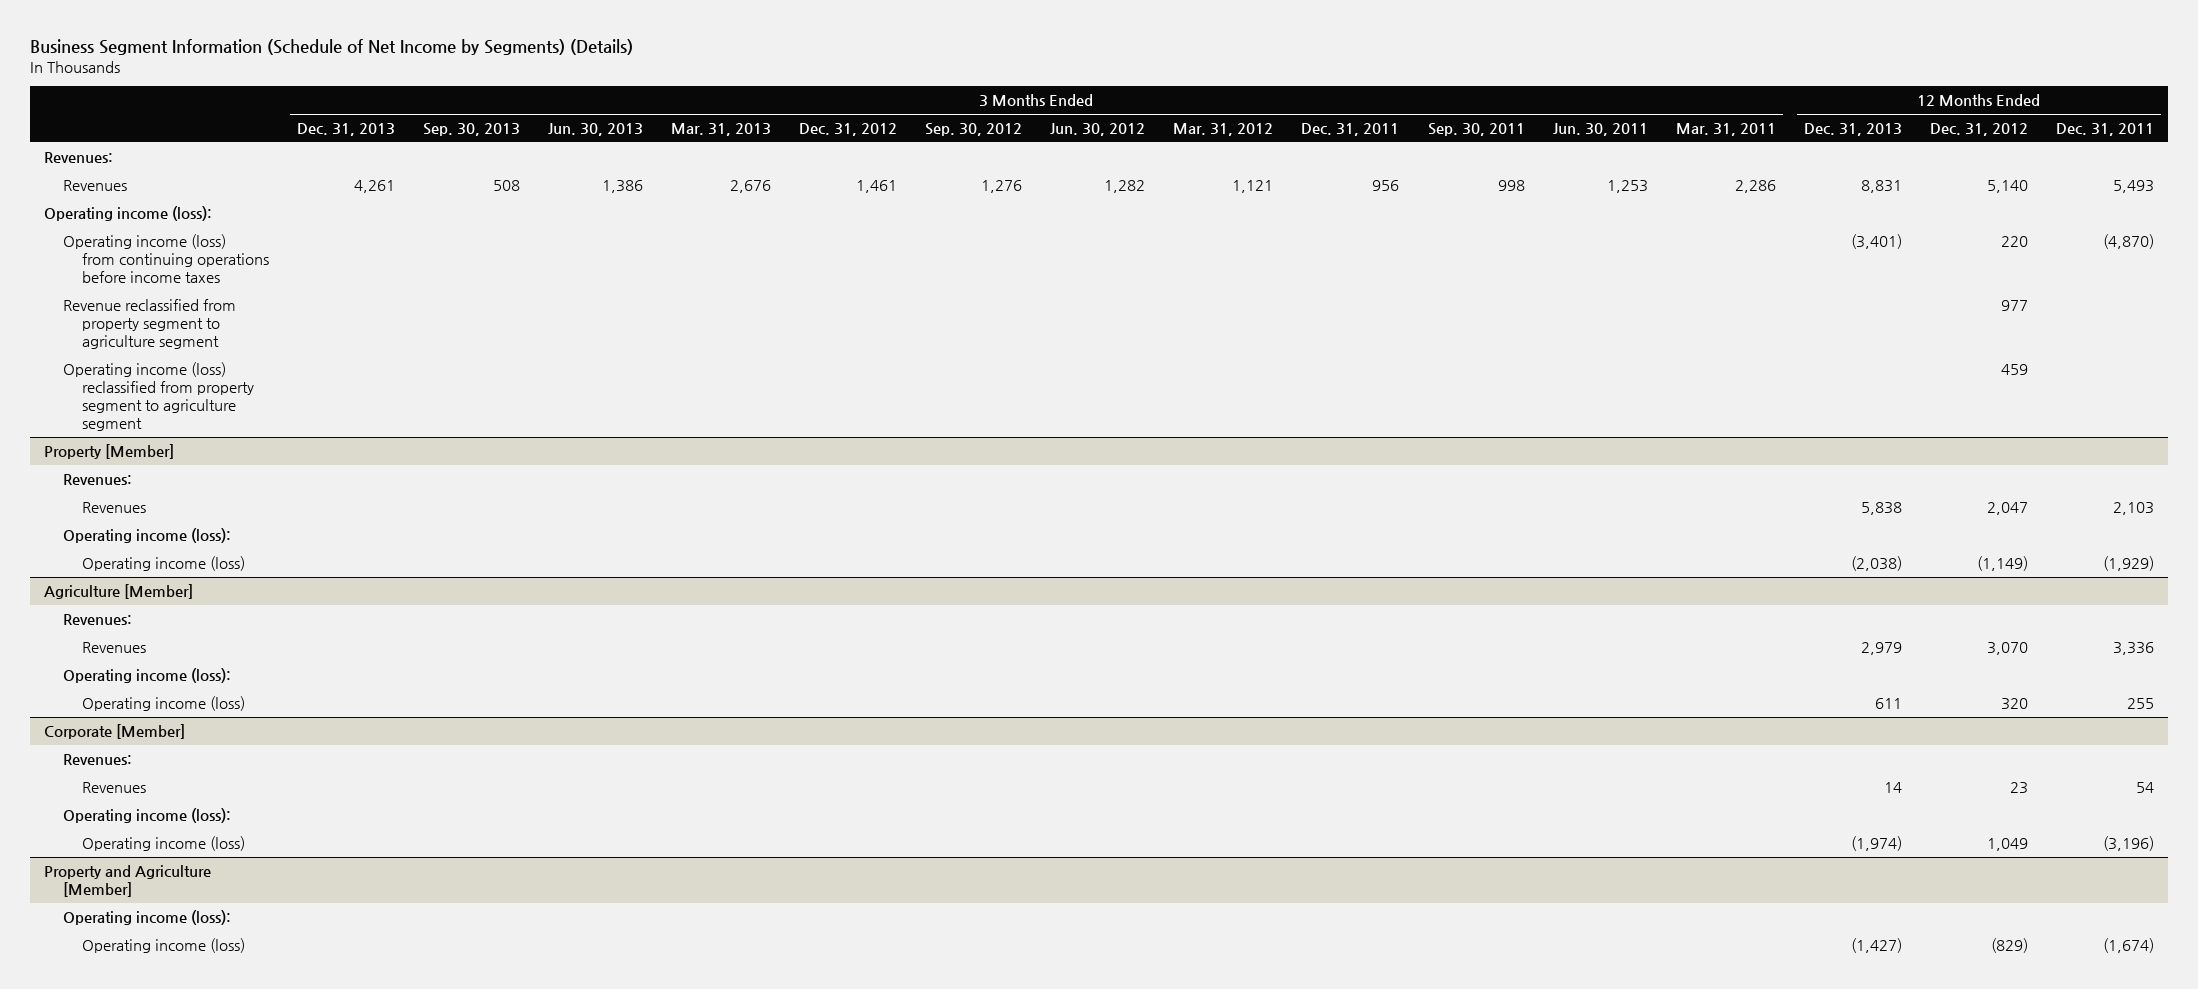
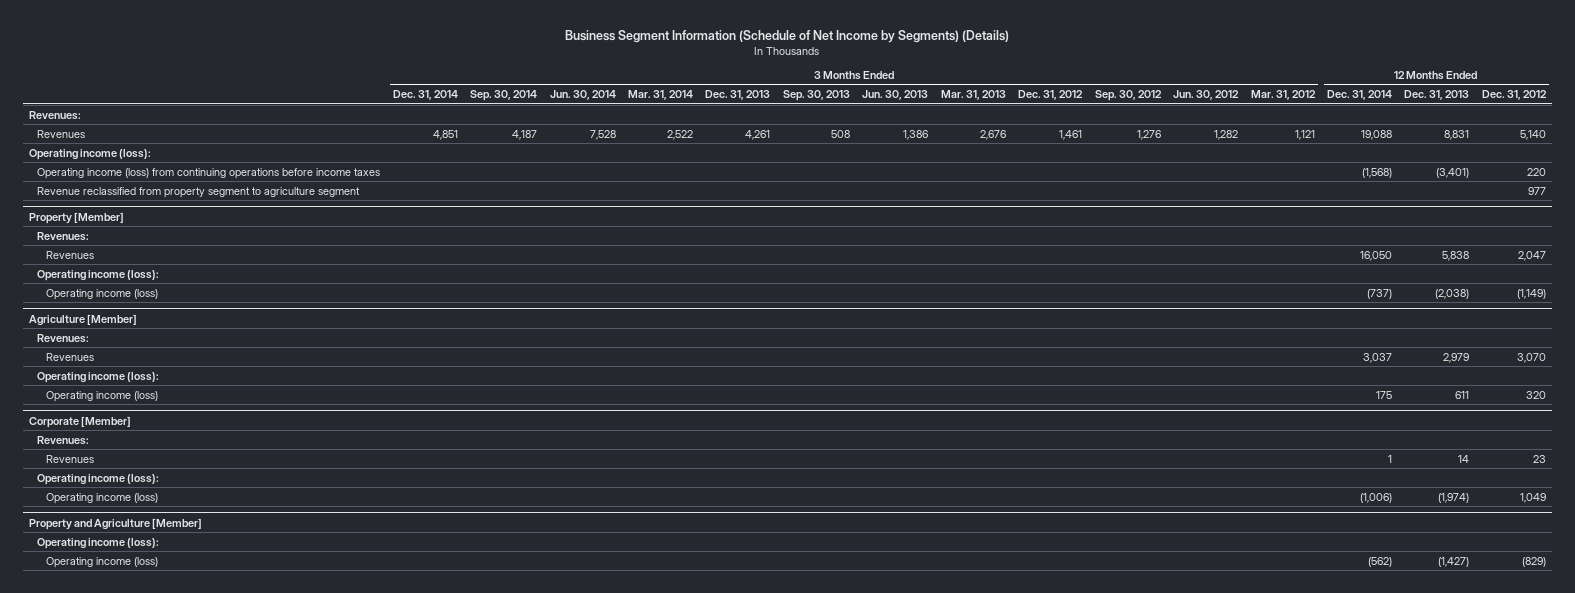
[1301,123,1400,137] Dec. 31, 2011 -> none
[1427,123,1525,137] Sep. 30, 2011 -> none
[1552,123,1648,137] Jun. 30, 2011 -> none
[1675,123,1776,137] Mar. 31, 2011 -> none
[2056,123,2155,137] Dec. 31, 2011 -> none
none -> [392,90,458,101] Dec. 31, 2014
none -> [470,90,538,102] Sep. 30, 2014
none -> [549,90,616,101] Jun. 30, 2014
none -> [628,90,694,101] Mar. 31, 2014
none -> [1327,90,1393,101] Dec. 31, 2014
[62,361,254,432] Operating income (loss) reclassified from property segment to agriculture segment -> none

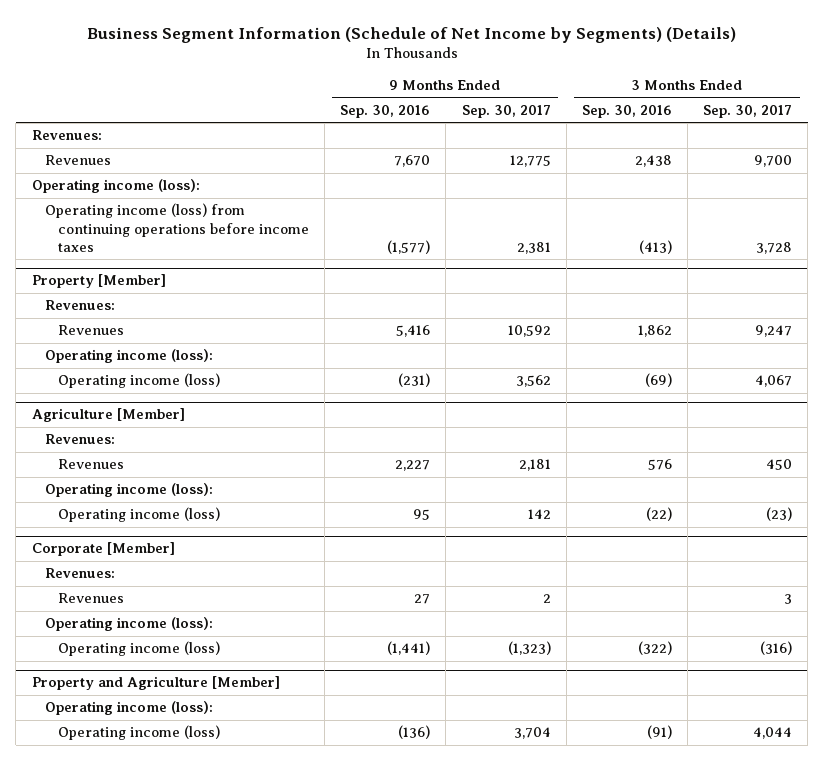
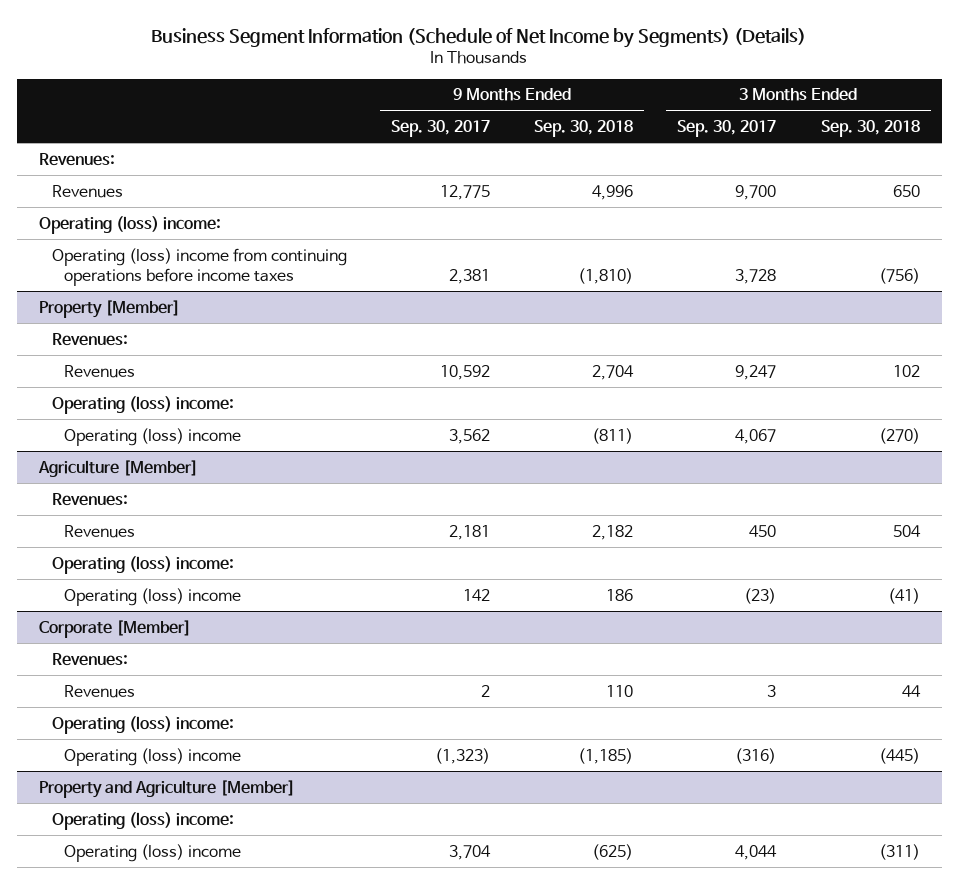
[340,105,431,119] Sep. 30, 2016 -> none
[581,105,672,119] Sep. 30, 2016 -> none
none -> [534,120,634,138] Sep. 30, 2018
none -> [820,120,920,138] Sep. 30, 2018
[31,179,200,194] Operating income (loss): -> [39,215,222,234] Operating (loss) income:
[44,203,310,252] Operating income (loss) from continuing operations before income taxes -> [51,247,347,286] Operating (loss) income from continuing operations before income taxes
[44,349,213,364] Operating income (loss): -> [51,395,234,414] Operating (loss) income:
[58,373,221,389] Operating income (loss) -> [64,427,242,446] Operating (loss) income
[44,483,213,498] Operating income (loss): -> [51,555,234,574] Operating (loss) income:
[58,507,221,523] Operating income (loss) -> [64,587,242,606] Operating (loss) income
[44,617,213,632] Operating income (loss): -> [51,715,234,734] Operating (loss) income:
[58,641,221,657] Operating income (loss) -> [64,747,242,766] Operating (loss) income
[44,701,213,716] Operating income (loss): -> [51,811,234,830] Operating (loss) income:
[58,725,221,741] Operating income (loss) -> [64,843,242,862] Operating (loss) income

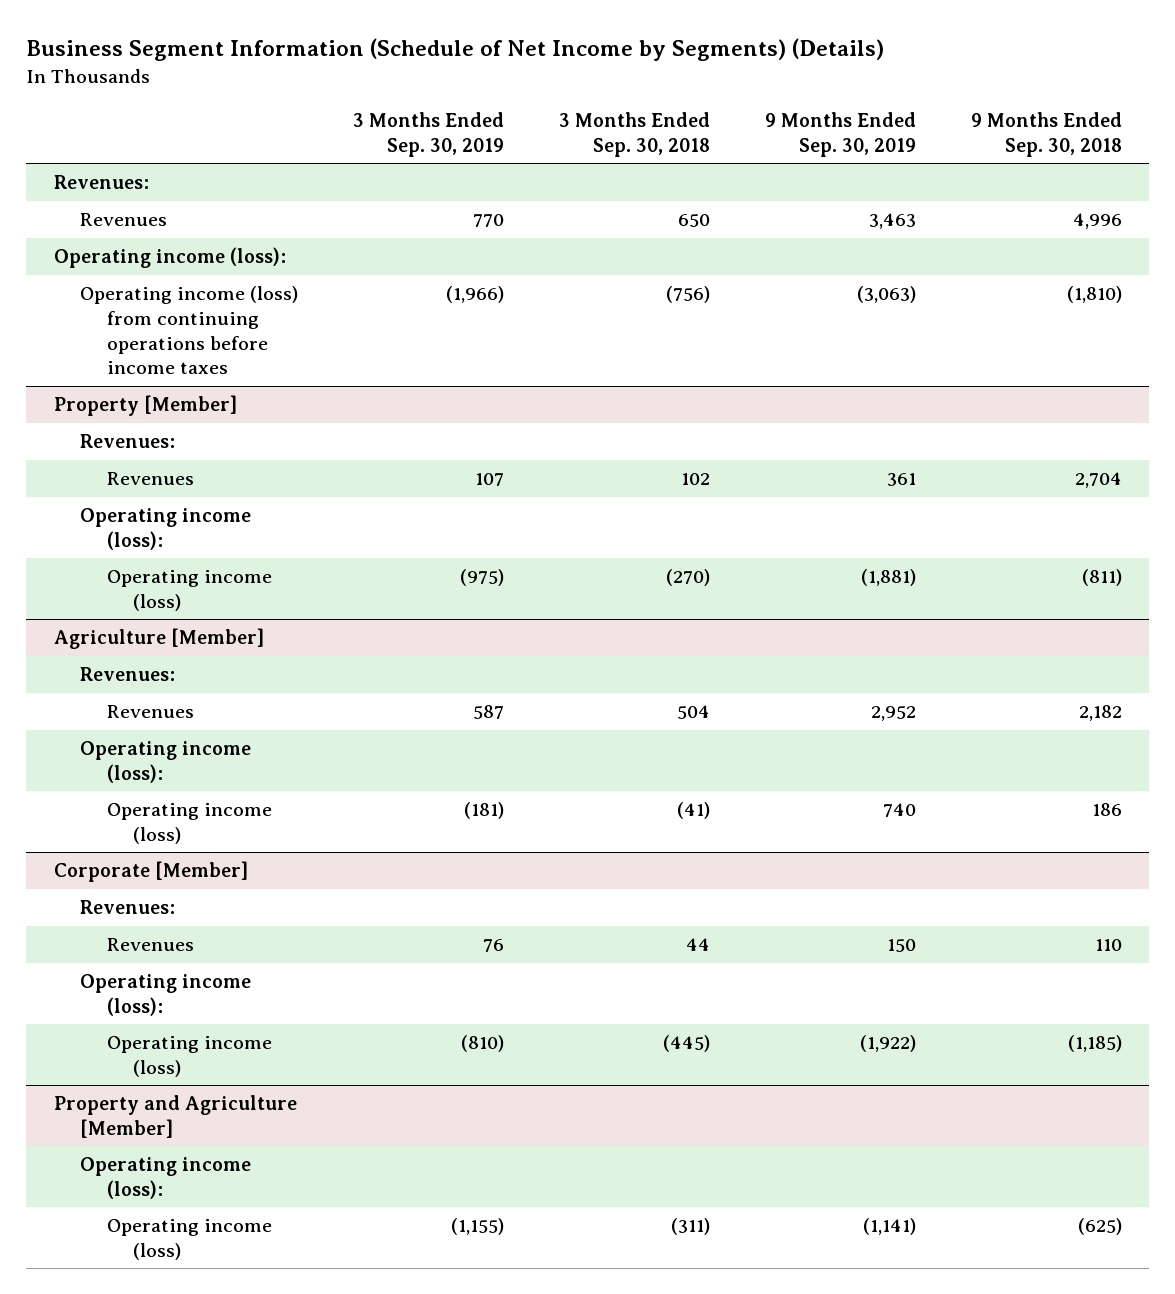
[390,120,490,138] Sep. 30, 2017 -> none
[677,120,777,138] Sep. 30, 2017 -> none
none -> [353,111,505,157] 3 Months Ended Sep. 30, 2019
none -> [764,111,916,157] 9 Months Ended Sep. 30, 2019
[39,215,222,234] Operating (loss) income: -> [53,247,286,269] Operating income (loss):
[51,247,347,286] Operating (loss) income from continuing operations before income taxes -> [80,286,299,375] Operating income (loss) from continuing operations before income taxes
[51,395,234,414] Operating (loss) income: -> [80,508,252,550] Operating income (loss):
[64,427,242,446] Operating (loss) income -> [106,570,272,611] Operating income (loss)
[51,555,234,574] Operating (loss) income: -> [80,741,252,783] Operating income (loss):
[64,587,242,606] Operating (loss) income -> [106,803,272,844] Operating income (loss)
[51,715,234,734] Operating (loss) income: -> [80,974,252,1016] Operating income (loss):
[64,747,242,766] Operating (loss) income -> [106,1036,272,1077] Operating income (loss)
[51,811,234,830] Operating (loss) income: -> [80,1157,252,1199] Operating income (loss):
[64,843,242,862] Operating (loss) income -> [106,1219,272,1260] Operating income (loss)

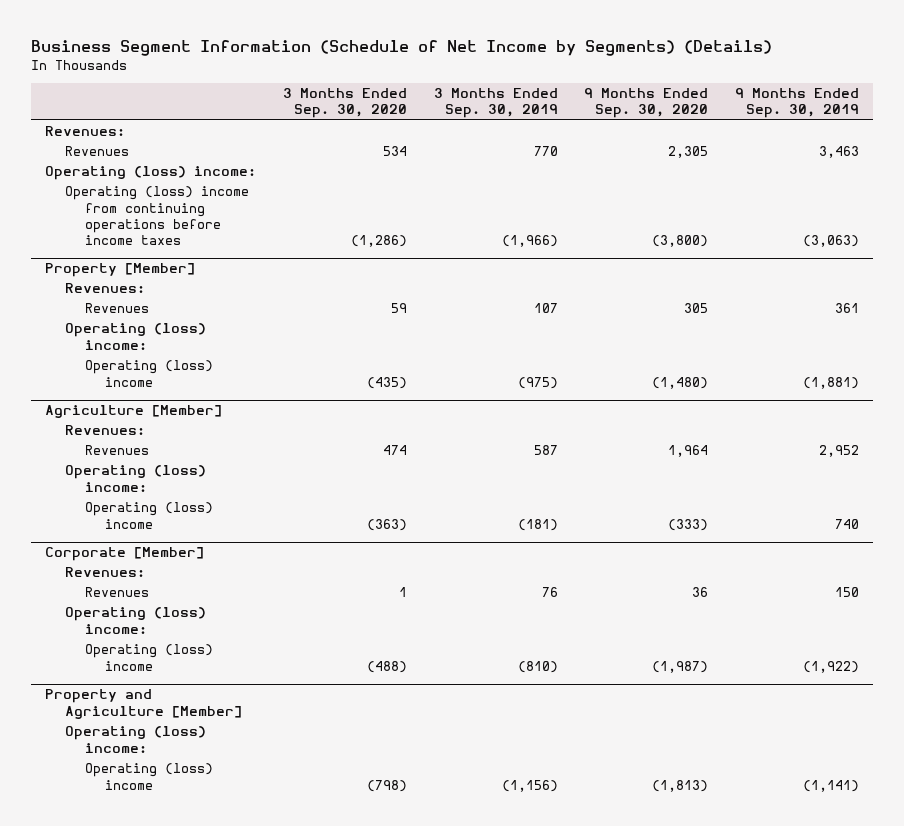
[558,111,710,157] 3 Months Ended Sep. 30, 2018 -> none
[970,111,1122,157] 9 Months Ended Sep. 30, 2018 -> none
none -> [282,88,407,119] 3 Months Ended Sep. 30, 2020
none -> [584,88,709,119] 9 Months Ended Sep. 30, 2020
[53,247,286,269] Operating income (loss): -> [44,166,256,181] Operating (loss) income:
[80,286,299,375] Operating income (loss) from continuing operations before income taxes -> [64,186,249,246] Operating (loss) income from continuing operations before income taxes
[80,508,252,550] Operating income (loss): -> [64,323,206,350] Operating (loss) income:
[106,570,272,611] Operating income (loss) -> [85,360,214,387] Operating (loss) income
[80,741,252,783] Operating income (loss): -> [64,465,206,492] Operating (loss) income:
[106,803,272,844] Operating income (loss) -> [85,502,214,529] Operating (loss) income
[80,974,252,1016] Operating income (loss): -> [64,607,206,634] Operating (loss) income:
[106,1036,272,1077] Operating income (loss) -> [85,644,214,671] Operating (loss) income
[80,1157,252,1199] Operating income (loss): -> [64,726,206,753] Operating (loss) income:
[106,1219,272,1260] Operating income (loss) -> [85,763,214,790] Operating (loss) income
[451,1218,505,1236] (1,155) -> [501,779,558,792] (1,156)

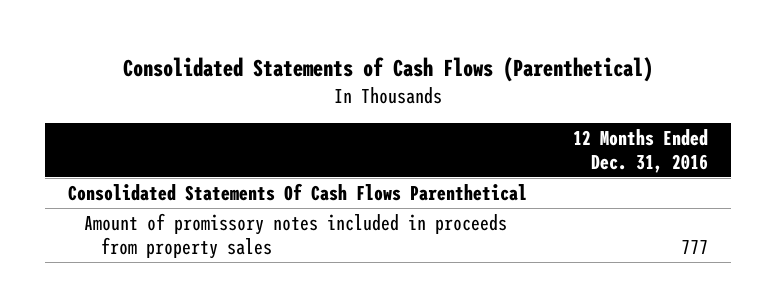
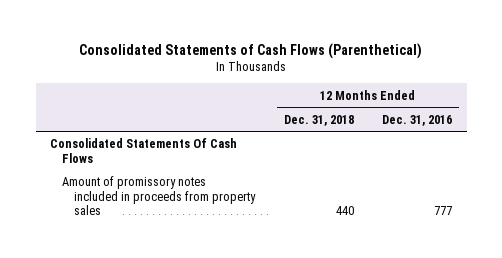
none -> [283,114,354,126] Dec. 31, 2018
[67,183,527,202] Consolidated Statements Of Cash Flows Parenthetical -> [49,138,237,163] Consolidated Statements Of Cash Flows

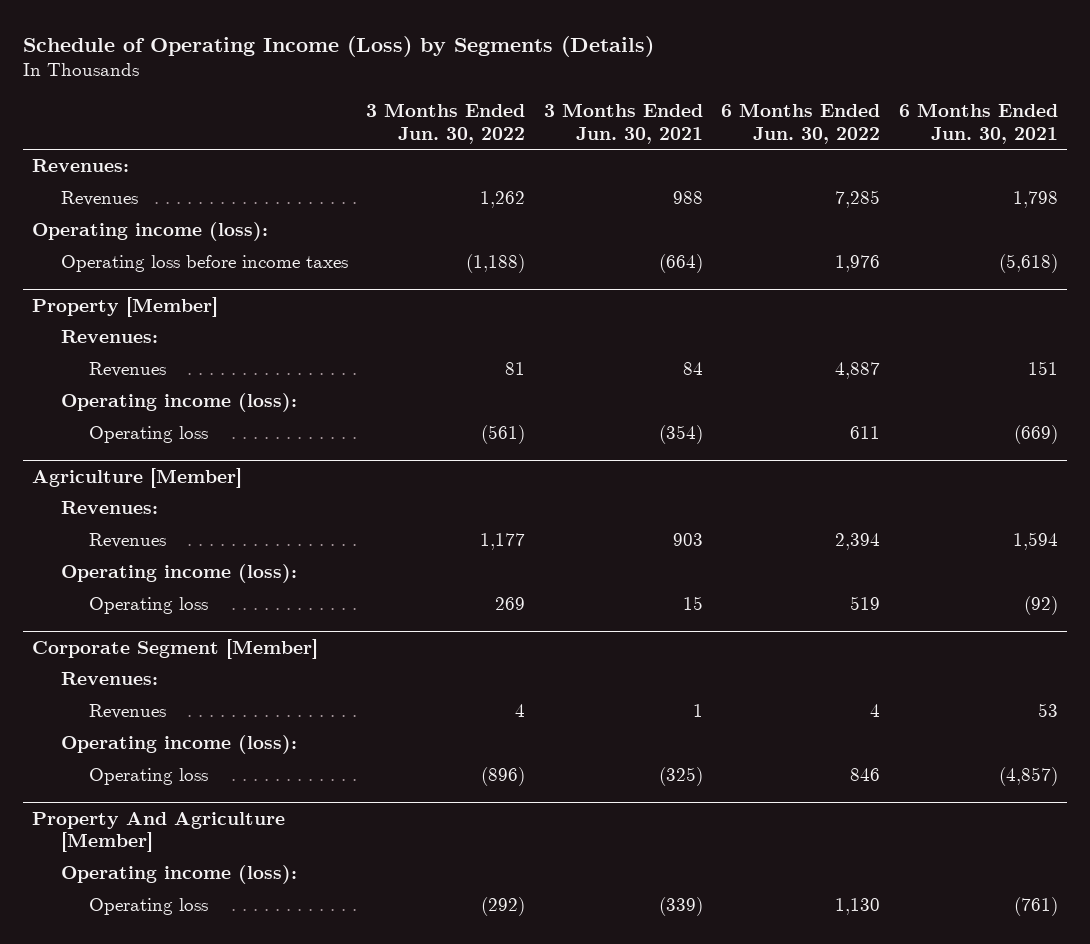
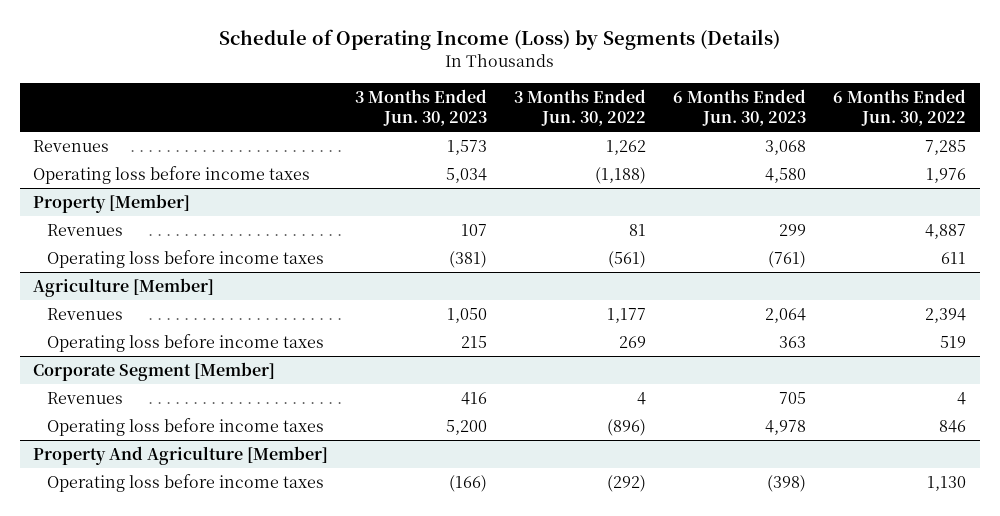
[543,103,703,144] 3 Months Ended Jun. 30, 2021 -> none
[898,103,1058,144] 6 Months Ended Jun. 30, 2021 -> none
none -> [355,89,488,127] 3 Months Ended Jun. 30, 2023
none -> [673,89,807,127] 6 Months Ended Jun. 30, 2023
[32,159,130,173] Revenues: -> none
[32,222,269,242] Operating income (loss): -> none
[60,330,158,344] Revenues: -> none
[60,393,297,413] Operating income (loss): -> none
[88,426,208,444] Operating loss -> [46,249,324,268] Operating loss before income taxes
[60,501,158,515] Revenues: -> none
[60,564,297,584] Operating income (loss): -> none
[88,597,208,615] Operating loss -> [46,333,324,352] Operating loss before income taxes
[60,672,158,686] Revenues: -> none
[60,735,297,755] Operating income (loss): -> none
[88,768,208,786] Operating loss -> [46,417,324,436] Operating loss before income taxes
[60,865,297,885] Operating income (loss): -> none
[88,898,208,916] Operating loss -> [46,473,324,492] Operating loss before income taxes

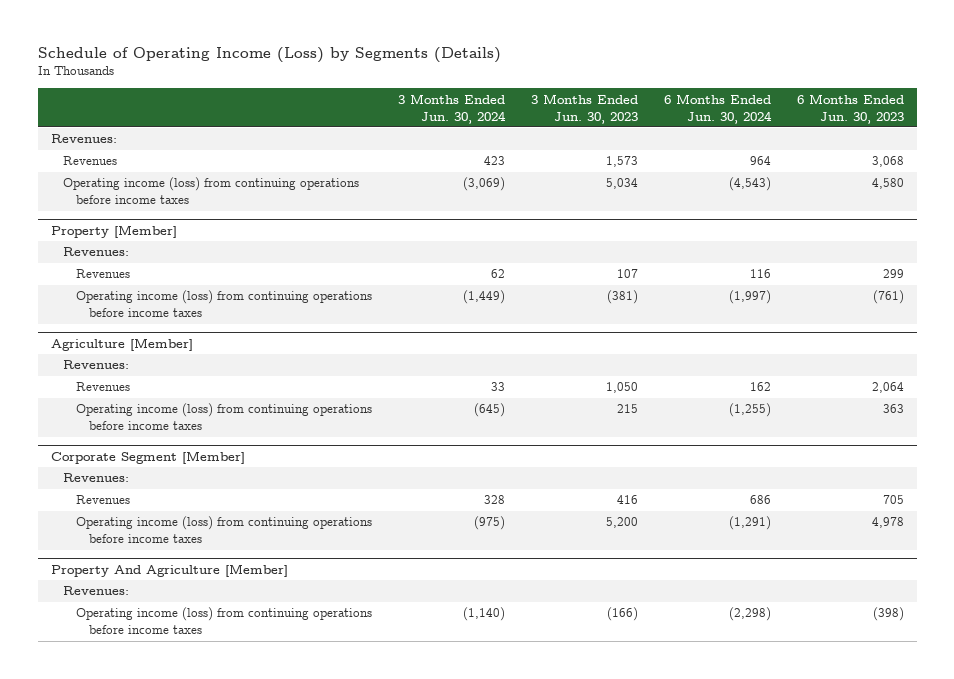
[514,89,647,127] 3 Months Ended Jun. 30, 2022 -> none
[833,89,967,127] 6 Months Ended Jun. 30, 2022 -> none
none -> [398,93,507,124] 3 Months Ended Jun. 30, 2024
none -> [663,93,772,124] 6 Months Ended Jun. 30, 2024
none -> [50,134,117,144] Revenues:
[33,165,311,184] Operating loss before income taxes -> [63,177,360,205] Operating income (loss) from continuing operations before income taxes
none -> [63,247,130,257] Revenues:
[46,249,324,268] Operating loss before income taxes -> [76,290,373,318] Operating income (loss) from continuing operations before income taxes
none -> [63,360,130,370] Revenues:
[46,333,324,352] Operating loss before income taxes -> [76,403,373,431] Operating income (loss) from continuing operations before income taxes
none -> [63,473,130,483] Revenues:
[46,417,324,436] Operating loss before income taxes -> [76,516,373,544] Operating income (loss) from continuing operations before income taxes
none -> [63,586,130,596] Revenues:
[46,473,324,492] Operating loss before income taxes -> [76,607,373,635] Operating income (loss) from continuing operations before income taxes

